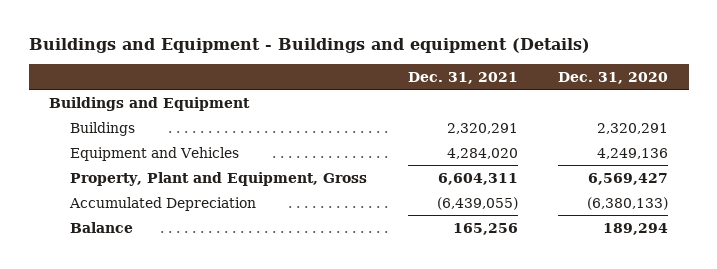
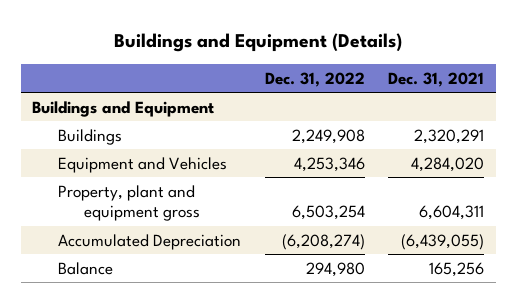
[28,38,590,54] Buildings and Equipment - Buildings and equipment (Details) -> [114,33,403,53] Buildings and Equipment (Details)
[558,71,669,84] Dec. 31, 2020 -> none
none -> [264,71,365,87] Dec. 31, 2022
[70,171,368,186] Property, Plant and Equipment, Gross -> [58,184,201,222] Property, plant and equipment gross

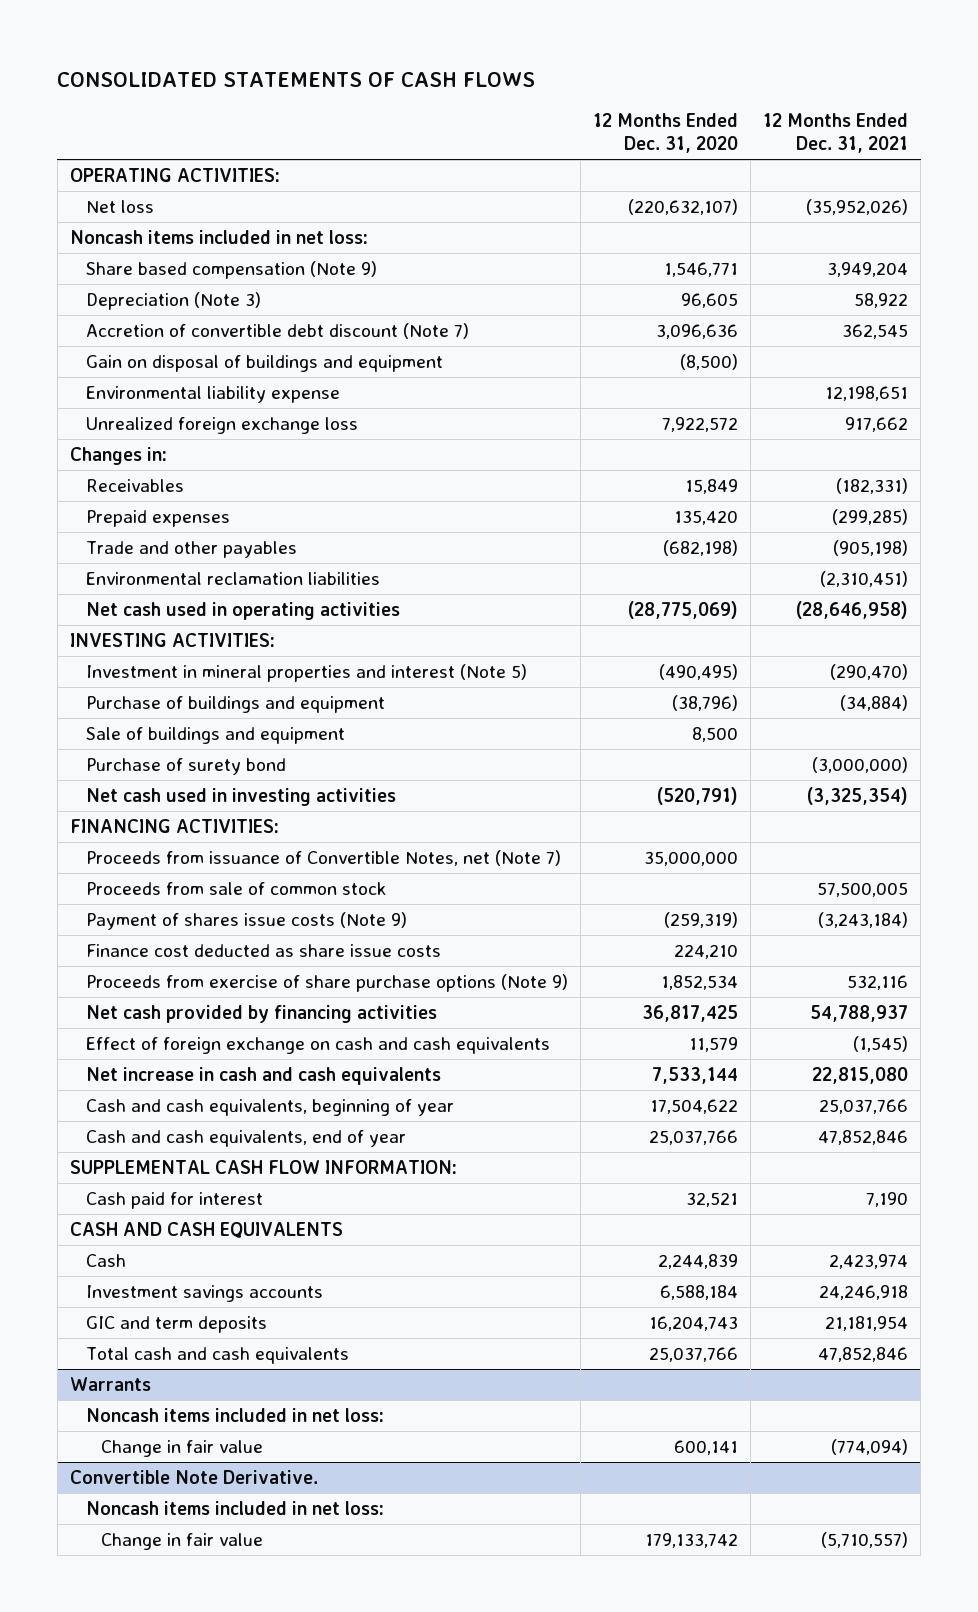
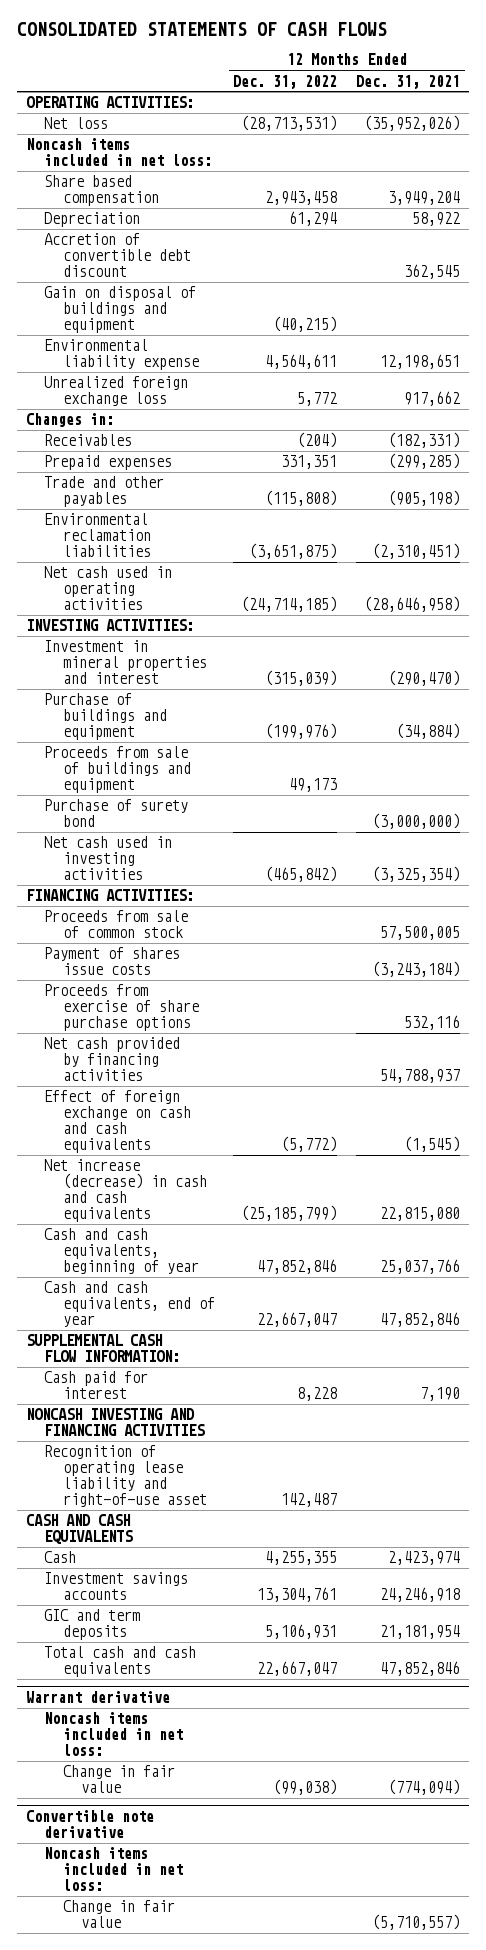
[592,113,738,154] 12 Months Ended Dec. 31, 2020 -> none
none -> [233,74,338,89] Dec. 31, 2022
[85,260,377,279] Share based compensation (Note 9) -> [44,175,159,207] Share based compensation
[85,291,261,310] Depreciation (Note 3) -> [44,212,141,228] Depreciation
[85,322,469,339] Accretion of convertible debt discount (Note 7) -> [44,233,191,278] Accretion of convertible debt discount
[85,663,527,682] Investment in mineral properties and interest (Note 5) -> [44,640,207,685] Investment in mineral properties and interest
[85,726,345,744] Sale of buildings and equipment -> [44,746,191,794] Proceeds from sale of buildings and equipment
[85,849,561,866] Proceeds from issuance of Convertible Notes, net (Note 7) -> none
[85,943,441,957] Finance cost deducted as share issue costs -> none
[85,911,407,930] Payment of shares issue costs (Note 9) -> [44,947,181,976] Payment of shares issue costs
[85,973,568,992] Proceeds from exercise of share purchase options (Note 9) -> [44,984,199,1032] Proceeds from exercise of share purchase options
[85,1066,441,1085] Net increase in cash and cash equivalents -> [44,1159,207,1223] Net increase (decrease) in cash and cash equivalents
none -> [26,1408,206,1437] NONCASH INVESTING AND FINANCING ACTIVITIES
none -> [44,1445,207,1508] Recognition of operating lease liability and right-of-use asset
[70,1376,152,1391] Warrants -> [26,1691,171,1704] Warrant derivative
[70,1469,319,1484] Convertible Note Derivative. -> [26,1810,155,1839] Convertible note derivative

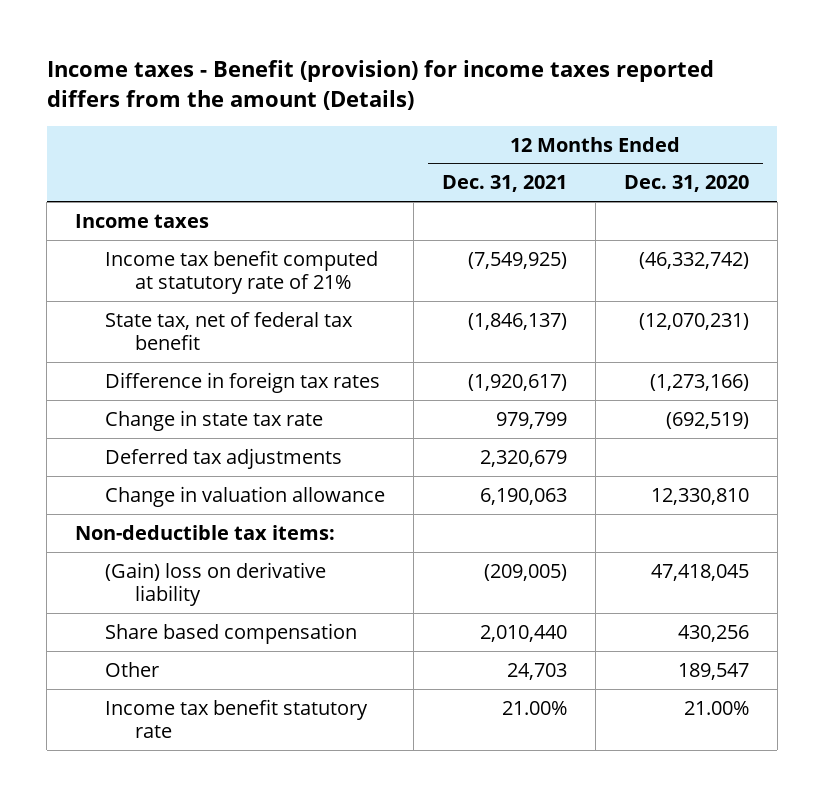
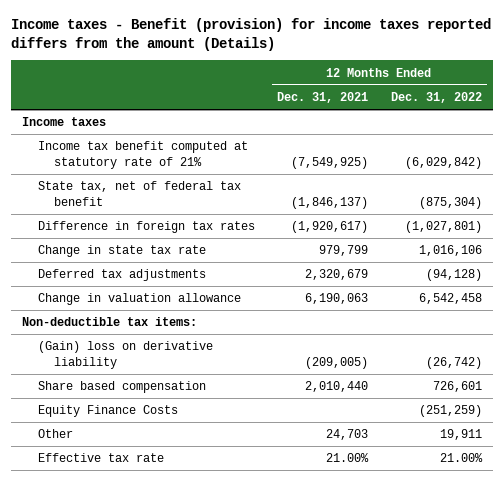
[623,175,749,193] Dec. 31, 2020 -> none
none -> [390,91,482,103] Dec. 31, 2022
none -> [37,405,178,418] Equity Finance Costs
[105,698,369,739] Income tax benefit statutory rate -> [37,453,164,463] Effective tax rate

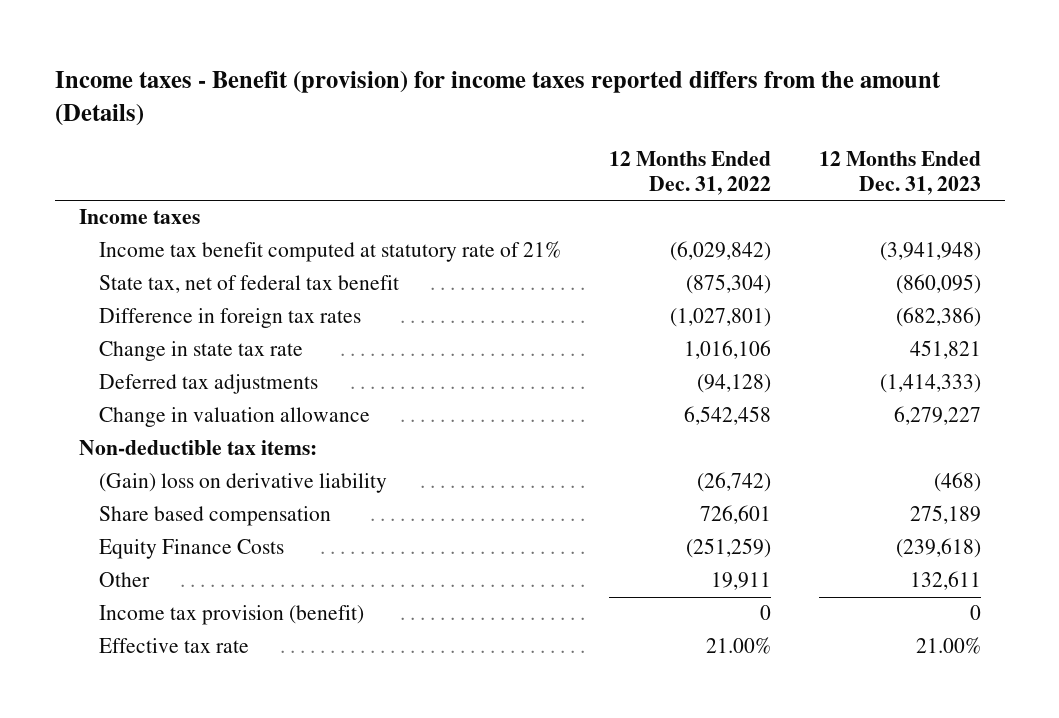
[277,91,369,103] Dec. 31, 2021 -> none
none -> [818,151,981,196] 12 Months Ended Dec. 31, 2023
none -> [98,605,364,626] Income tax provision (benefit)

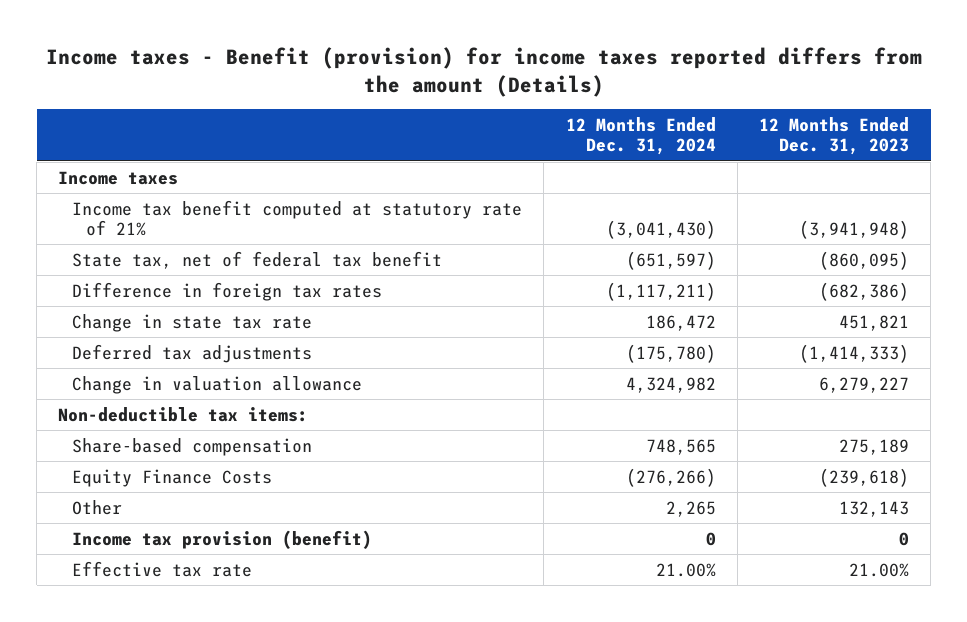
[608,151,771,196] 12 Months Ended Dec. 31, 2022 -> none
none -> [565,116,716,156] 12 Months Ended Dec. 31, 2024
[98,473,387,494] (Gain) loss on derivative liability -> none
[98,506,331,527] Share based compensation -> [72,437,313,456] Share-based compensation
[909,571,981,591] 132,611 -> [839,500,910,517] 132,143

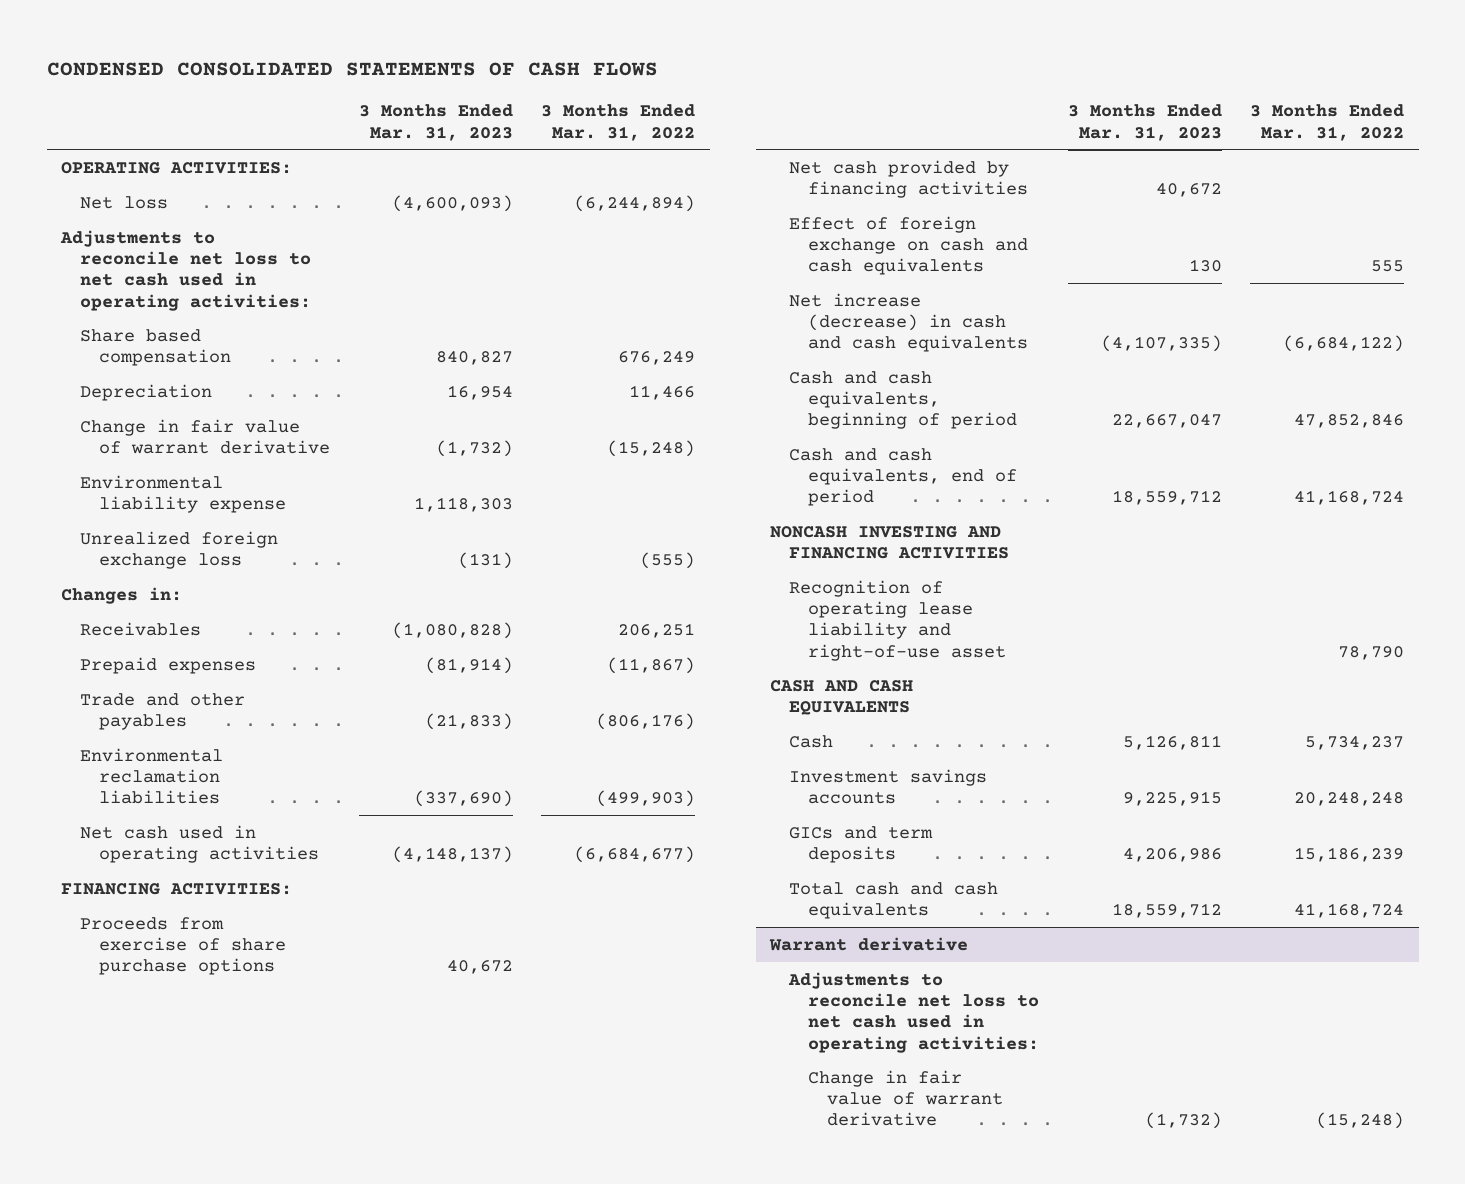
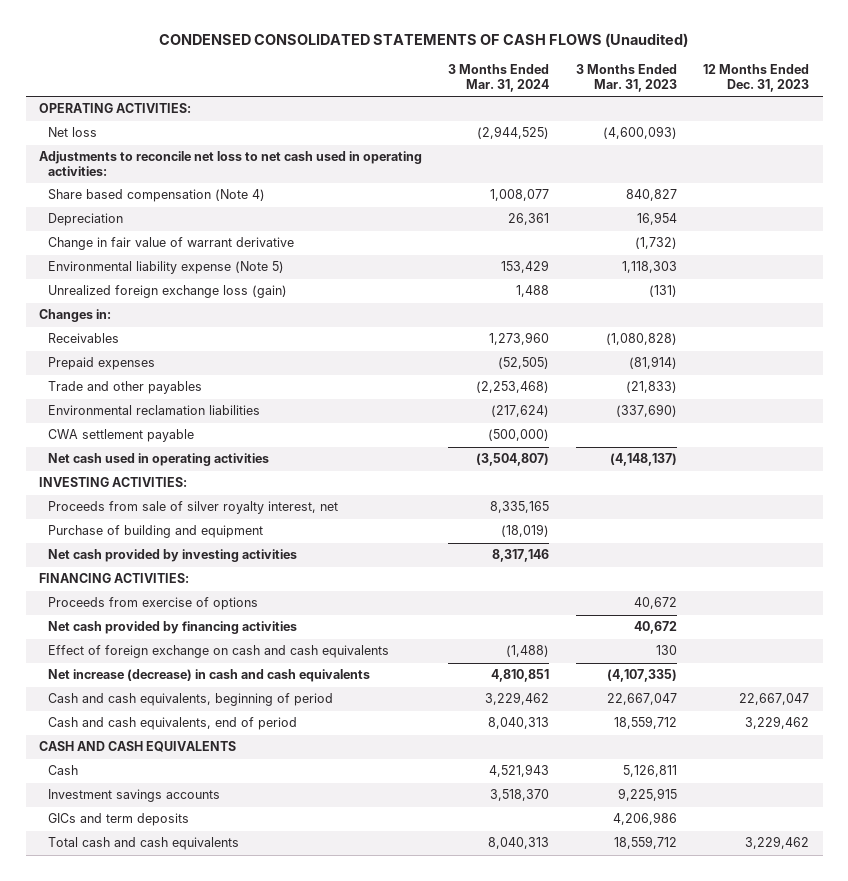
[46,62,658,77] CONDENSED CONSOLIDATED STATEMENTS OF CASH FLOWS -> [159,33,689,48] CONDENSED CONSOLIDATED STATEMENTS OF CASH FLOWS (Unaudited)
[541,104,696,141] 3 Months Ended Mar. 31, 2022 -> none
none -> [448,64,550,93] 3 Months Ended Mar. 31, 2024
none -> [703,64,810,93] 12 Months Ended Dec. 31, 2023
[80,328,232,366] Share based compensation -> [47,189,265,203] Share based compensation (Note 4)
[80,474,287,513] Environmental liability expense -> [47,261,284,275] Environmental liability expense (Note 5)
[80,530,279,569] Unrealized foreign exchange loss -> [47,285,287,299] Unrealized foreign exchange loss (gain)
none -> [47,429,194,443] CWA settlement payable
none -> [38,477,187,488] INVESTING ACTIVITIES:
none -> [47,501,338,515] Proceeds from sale of silver royalty interest, net
none -> [47,525,263,539] Purchase of building and equipment
none -> [47,549,297,563] Net cash provided by investing activities
[80,916,287,976] Proceeds from exercise of share purchase options -> [47,597,258,611] Proceeds from exercise of options
[769,525,1009,559] NONCASH INVESTING AND FINANCING ACTIVITIES -> none
[788,579,1007,661] Recognition of operating lease liability and right-of-use asset -> none
[768,936,968,951] Warrant derivative -> none
[787,971,1040,1053] Adjustments to reconcile net loss to net cash used in operating activities: -> none
[808,1069,1004,1127] Change in fair value of warrant derivative -> none

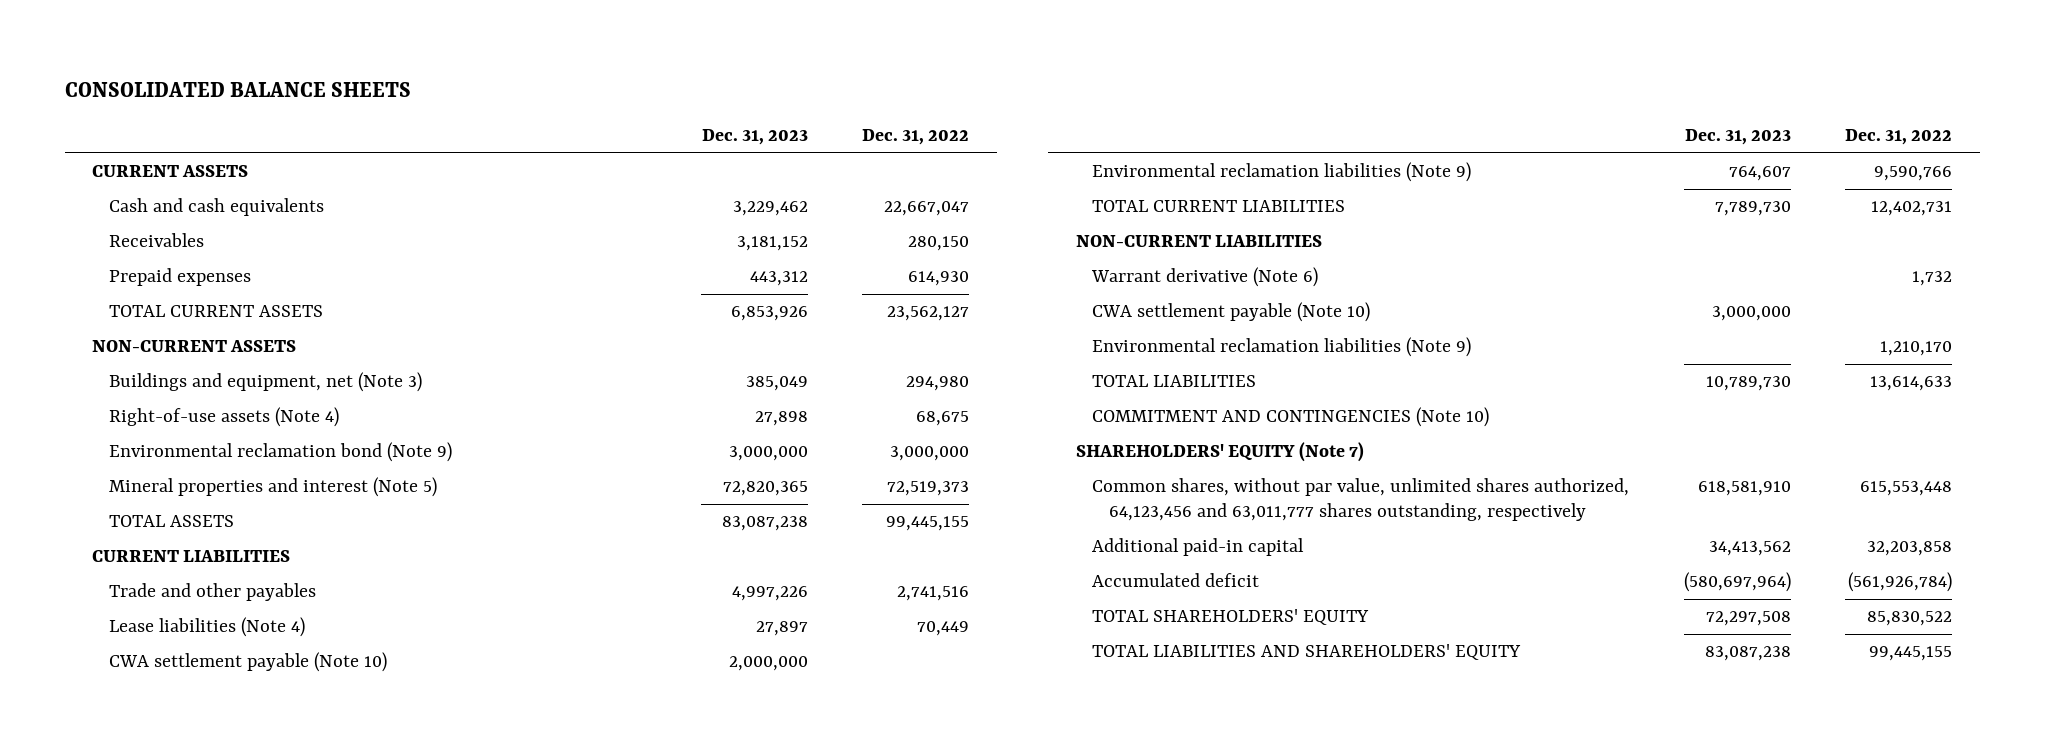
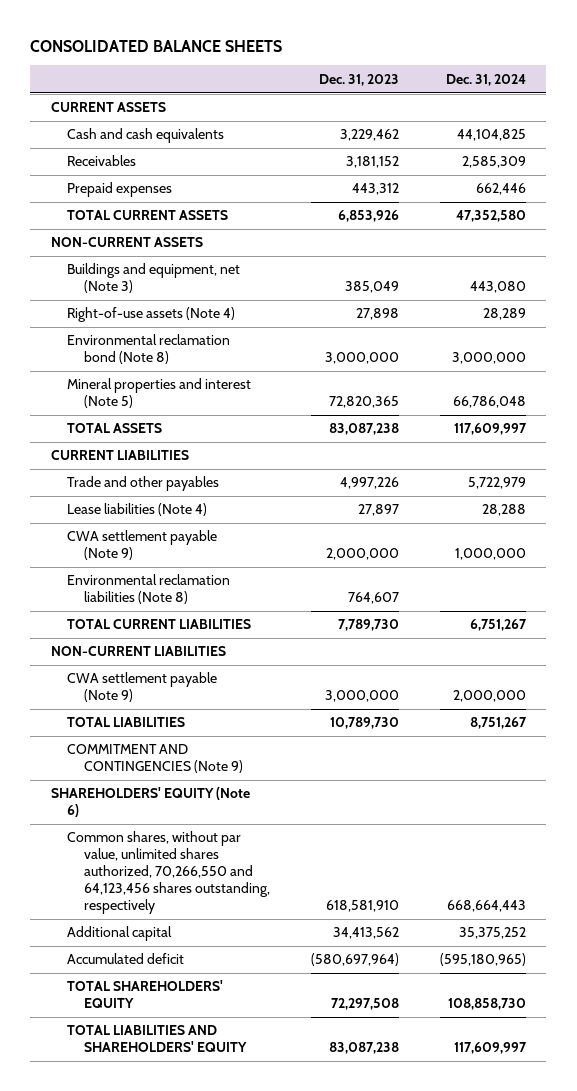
[862,129,970,146] Dec. 31, 2022 -> none
none -> [445,73,526,86] Dec. 31, 2024
[108,442,452,463] Environmental reclamation bond (Note 9) -> [67,334,231,365] Environmental reclamation bond (Note 8)
[108,652,387,673] CWA settlement payable (Note 10) -> [67,530,218,561] CWA settlement payable (Note 9)
[1092,162,1472,183] Environmental reclamation liabilities (Note 9) -> [67,574,231,605] Environmental reclamation liabilities (Note 8)
[1091,267,1319,288] Warrant derivative (Note 6) -> none
[1092,337,1472,358] Environmental reclamation liabilities (Note 9) -> none
[1092,302,1371,323] CWA settlement payable (Note 10) -> [67,672,218,703] CWA settlement payable (Note 9)
[1092,407,1490,428] COMMITMENT AND CONTINGENCIES (Note 10) -> [67,744,243,774] COMMITMENT AND CONTINGENCIES (Note 9)
[1075,442,1364,463] SHAREHOLDERS' EQUITY (Note 7) -> [50,787,250,818] SHAREHOLDERS' EQUITY (Note 6)
[1092,478,1630,522] Common shares, without par value, unlimited shares authorized, 64,123,456 and 63,011,777 shares outstanding, respectively -> [67,831,270,914] Common shares, without par value, unlimited shares authorized, 70,266,550 and 64,123,456 shares outstanding, respectively
[1092,538,1305,557] Additional paid-in capital -> [67,926,173,942] Additional capital

